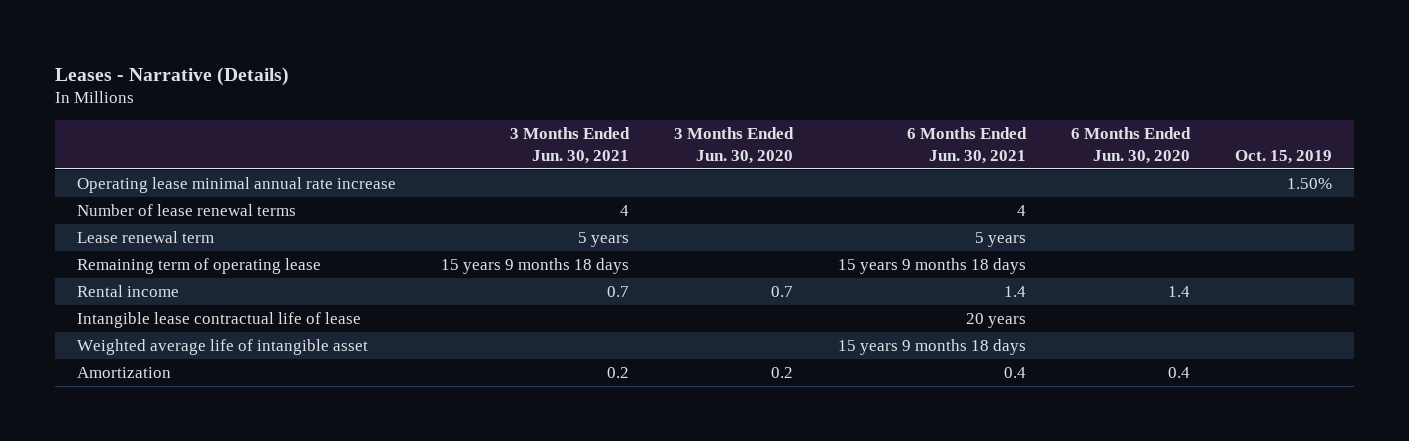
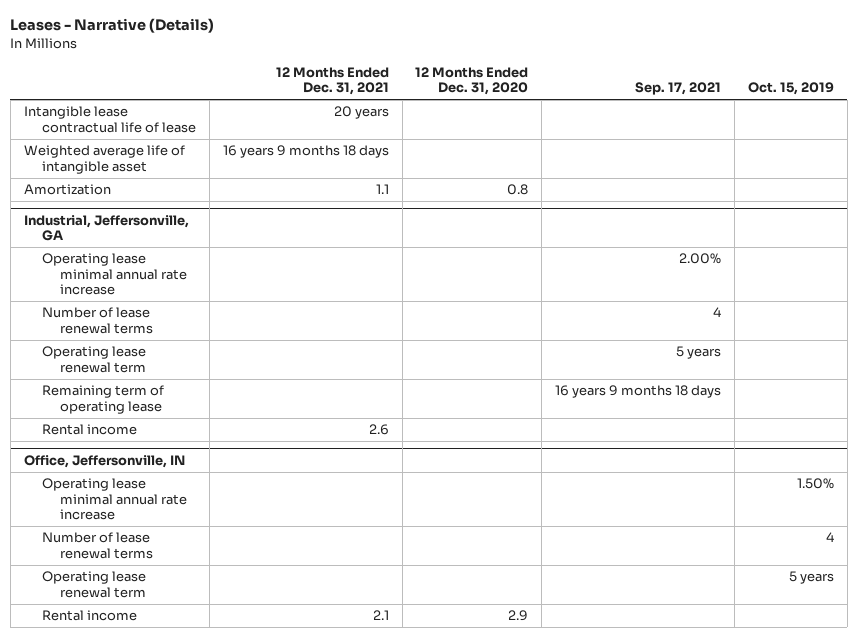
[510,127,631,164] 3 Months Ended Jun. 30, 2021 -> none
[673,127,794,164] 3 Months Ended Jun. 30, 2020 -> none
[906,127,1027,164] 6 Months Ended Jun. 30, 2021 -> none
[1070,127,1191,164] 6 Months Ended Jun. 30, 2020 -> none
none -> [275,66,389,96] 12 Months Ended Dec. 31, 2021
none -> [415,66,529,96] 12 Months Ended Dec. 31, 2020
none -> [635,82,722,96] Sep. 17, 2021
[77,176,397,193] Operating lease minimal annual rate increase -> none
[77,203,297,216] Number of lease renewal terms -> none
[77,230,215,243] Lease renewal term -> none
[77,257,322,274] Remaining term of operating lease -> none
[77,284,180,297] Rental income -> none
none -> [23,214,189,242] Industrial, Jeffersonville, GA
none -> [41,253,188,296] Operating lease minimal annual rate increase
none -> [41,307,154,334] Number of lease renewal terms
none -> [41,346,147,373] Operating lease renewal term
none -> [41,385,164,414] Remaining term of operating lease
none -> [41,424,137,436] Rental income
none -> [23,454,185,468] Office, Jeffersonville, IN
none -> [41,478,188,521] Operating lease minimal annual rate increase
none -> [41,532,154,559] Number of lease renewal terms
none -> [41,571,147,598] Operating lease renewal term
none -> [41,610,137,622] Rental income

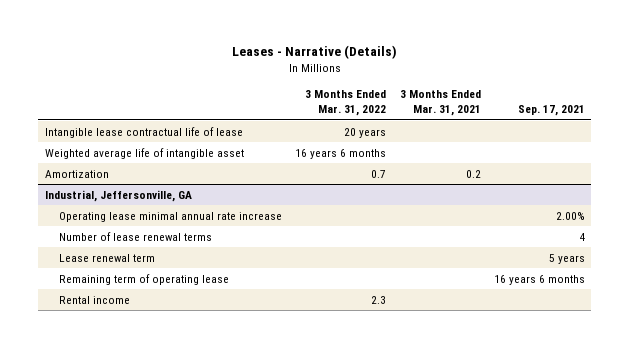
[275,66,389,96] 12 Months Ended Dec. 31, 2021 -> none
[415,66,529,96] 12 Months Ended Dec. 31, 2020 -> none
[747,82,834,96] Oct. 15, 2019 -> none
none -> [305,90,387,117] 3 Months Ended Mar. 31, 2022
none -> [399,90,481,117] 3 Months Ended Mar. 31, 2021
[41,346,147,373] Operating lease renewal term -> [59,253,156,262] Lease renewal term
[555,385,722,399] 16 years 9 months 18 days -> [493,274,585,285] 16 years 6 months
[23,454,185,468] Office, Jeffersonville, IN -> none
[41,478,188,521] Operating lease minimal annual rate increase -> none
[41,532,154,559] Number of lease renewal terms -> none
[41,571,147,598] Operating lease renewal term -> none
[41,610,137,622] Rental income -> none

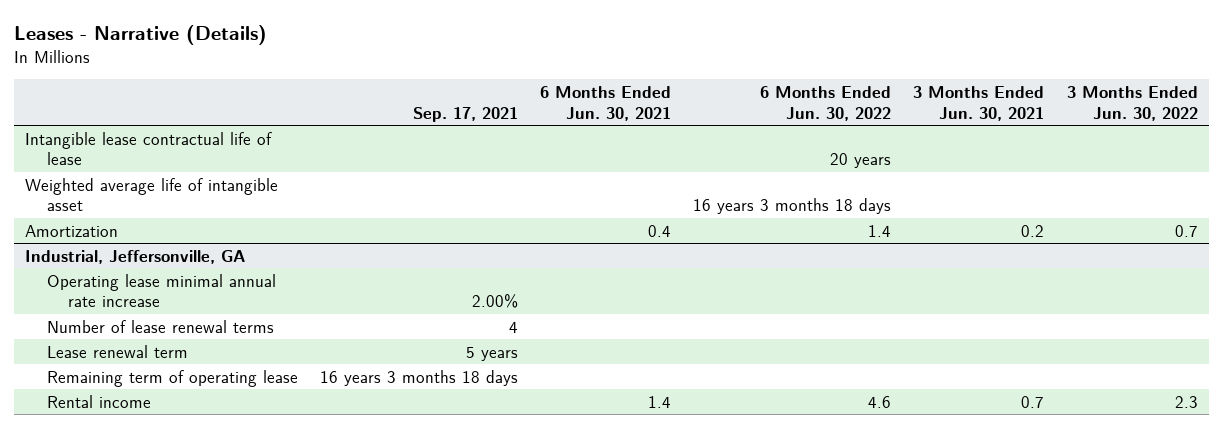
[305,90,387,117] 3 Months Ended Mar. 31, 2022 -> none
[399,90,481,117] 3 Months Ended Mar. 31, 2021 -> none
none -> [540,85,672,121] 6 Months Ended Jun. 30, 2021
none -> [760,85,892,121] 6 Months Ended Jun. 30, 2022
none -> [913,85,1045,121] 3 Months Ended Jun. 30, 2021
none -> [1066,85,1198,121] 3 Months Ended Jun. 30, 2022
[493,274,585,285] 16 years 6 months -> [319,369,518,386] 16 years 3 months 18 days

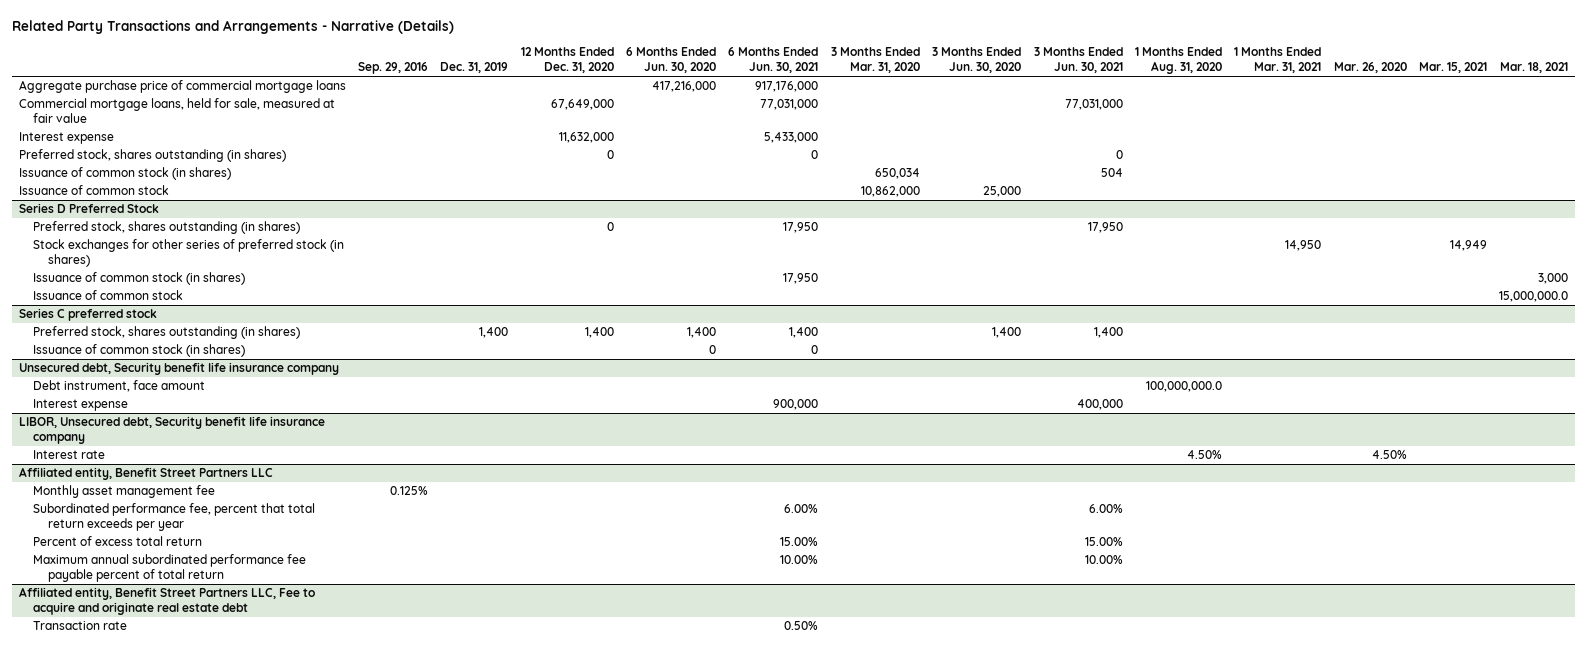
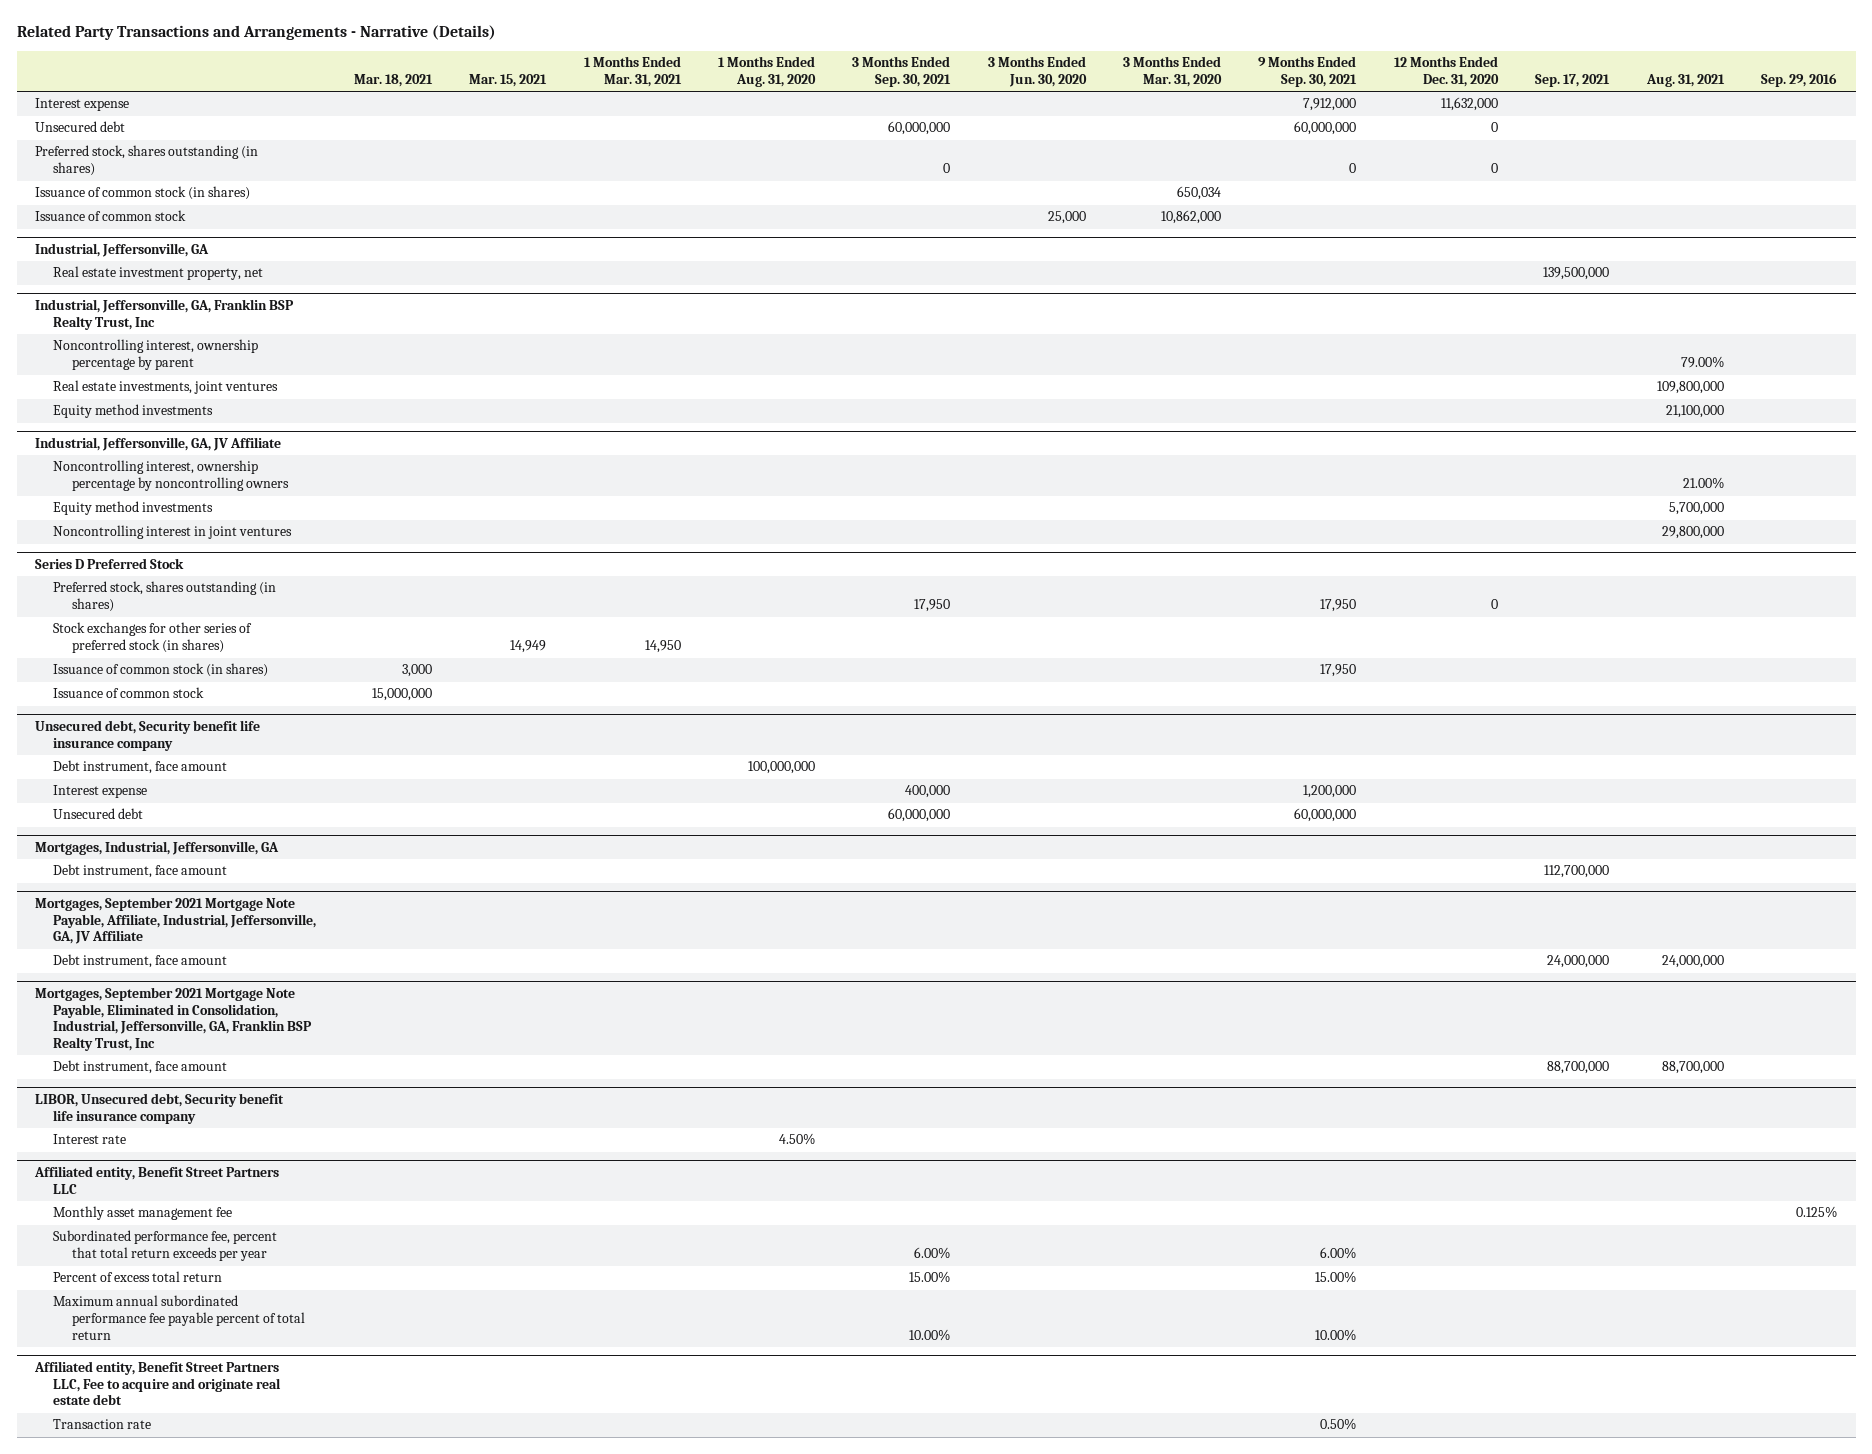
[440,62,509,74] Dec. 31, 2019 -> none
[626,46,717,74] 6 Months Ended Jun. 30, 2020 -> none
[728,46,819,74] 6 Months Ended Jun. 30, 2021 -> none
[1033,46,1123,74] 3 Months Ended Jun. 30, 2021 -> none
[1333,62,1407,74] Mar. 26, 2020 -> none
none -> [852,56,952,87] 3 Months Ended Sep. 30, 2021
none -> [1258,56,1358,87] 9 Months Ended Sep. 30, 2021
none -> [1535,73,1611,87] Sep. 17, 2021
none -> [1645,73,1725,87] Aug. 31, 2021
[18,80,346,94] Aggregate purchase price of commercial mortgage loans -> none
[18,98,335,124] Commercial mortgage loans, held for sale, measured at fair value -> none
none -> [35,121,126,133] Unsecured debt
none -> [35,242,210,257] Industrial, Jeffersonville, GA
none -> [53,266,264,281] Real estate investment property, net
none -> [35,298,295,330] Industrial, Jeffersonville, GA, Franklin BSP Realty Trust, Inc
none -> [53,339,259,371] Noncontrolling interest, ownership percentage by parent
none -> [53,380,279,395] Real estate investments, joint ventures
none -> [53,404,214,419] Equity method investments
none -> [35,436,282,451] Industrial, Jeffersonville, GA, JV Affiliate
none -> [53,460,289,492] Noncontrolling interest, ownership percentage by noncontrolling owners
none -> [53,501,214,516] Equity method investments
none -> [53,525,293,540] Noncontrolling interest in joint ventures
[18,308,157,322] Series C preferred stock -> none
[33,326,301,340] Preferred stock, shares outstanding (in shares) -> none
[33,344,246,358] Issuance of common stock (in shares) -> none
[1499,291,1569,303] 15,000,000.0 -> [371,688,432,702] 15,000,000
[1145,381,1222,393] 100,000,000.0 -> [747,761,815,775] 100,000,000
none -> [53,808,144,820] Unsecured debt
none -> [35,840,280,855] Mortgages, Industrial, Jeffersonville, GA
none -> [53,864,228,879] Debt instrument, face amount
none -> [35,896,317,945] Mortgages, September 2021 Mortgage Note Payable, Affiliate, Industrial, Jeffersonville, GA, JV Affiliate
none -> [53,954,228,969] Debt instrument, face amount
none -> [35,986,313,1052] Mortgages, September 2021 Mortgage Note Payable, Eliminated in Consolidation, Industrial, Jeffersonville, GA, Franklin BSP Realty Trust, Inc
none -> [53,1060,228,1075] Debt instrument, face amount

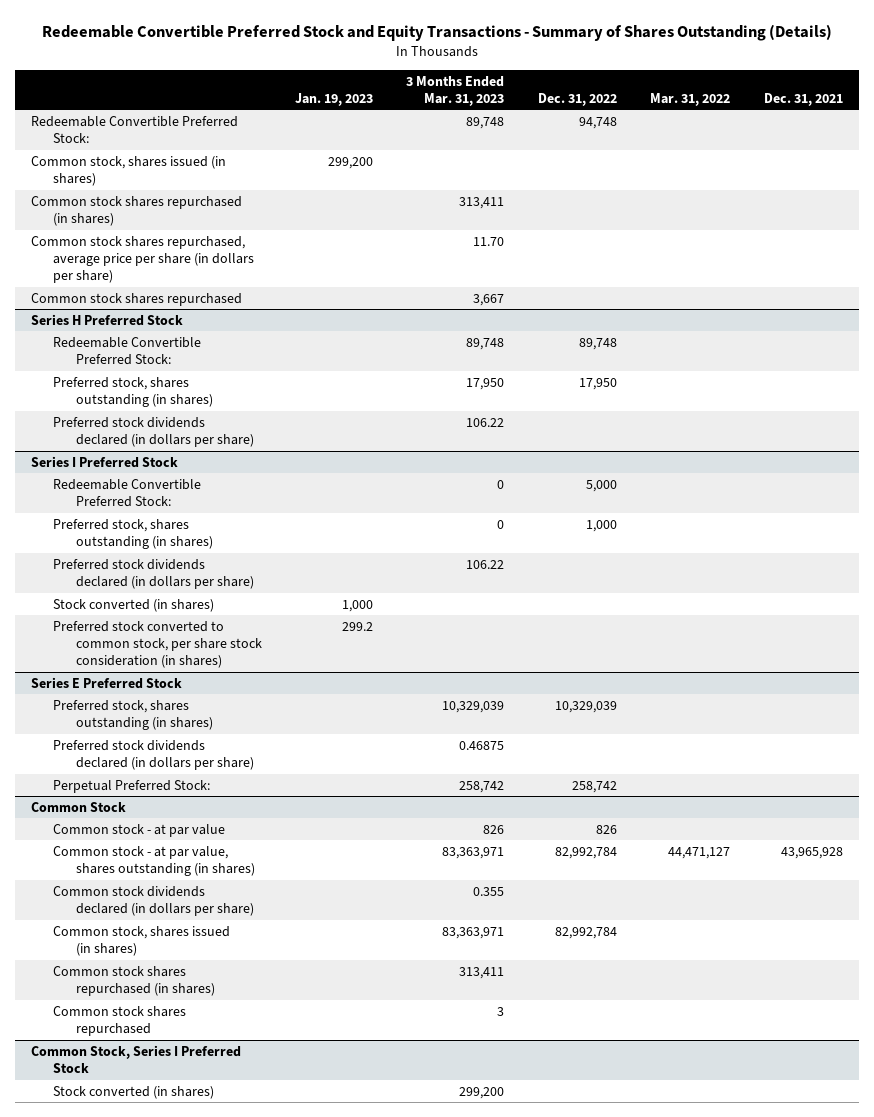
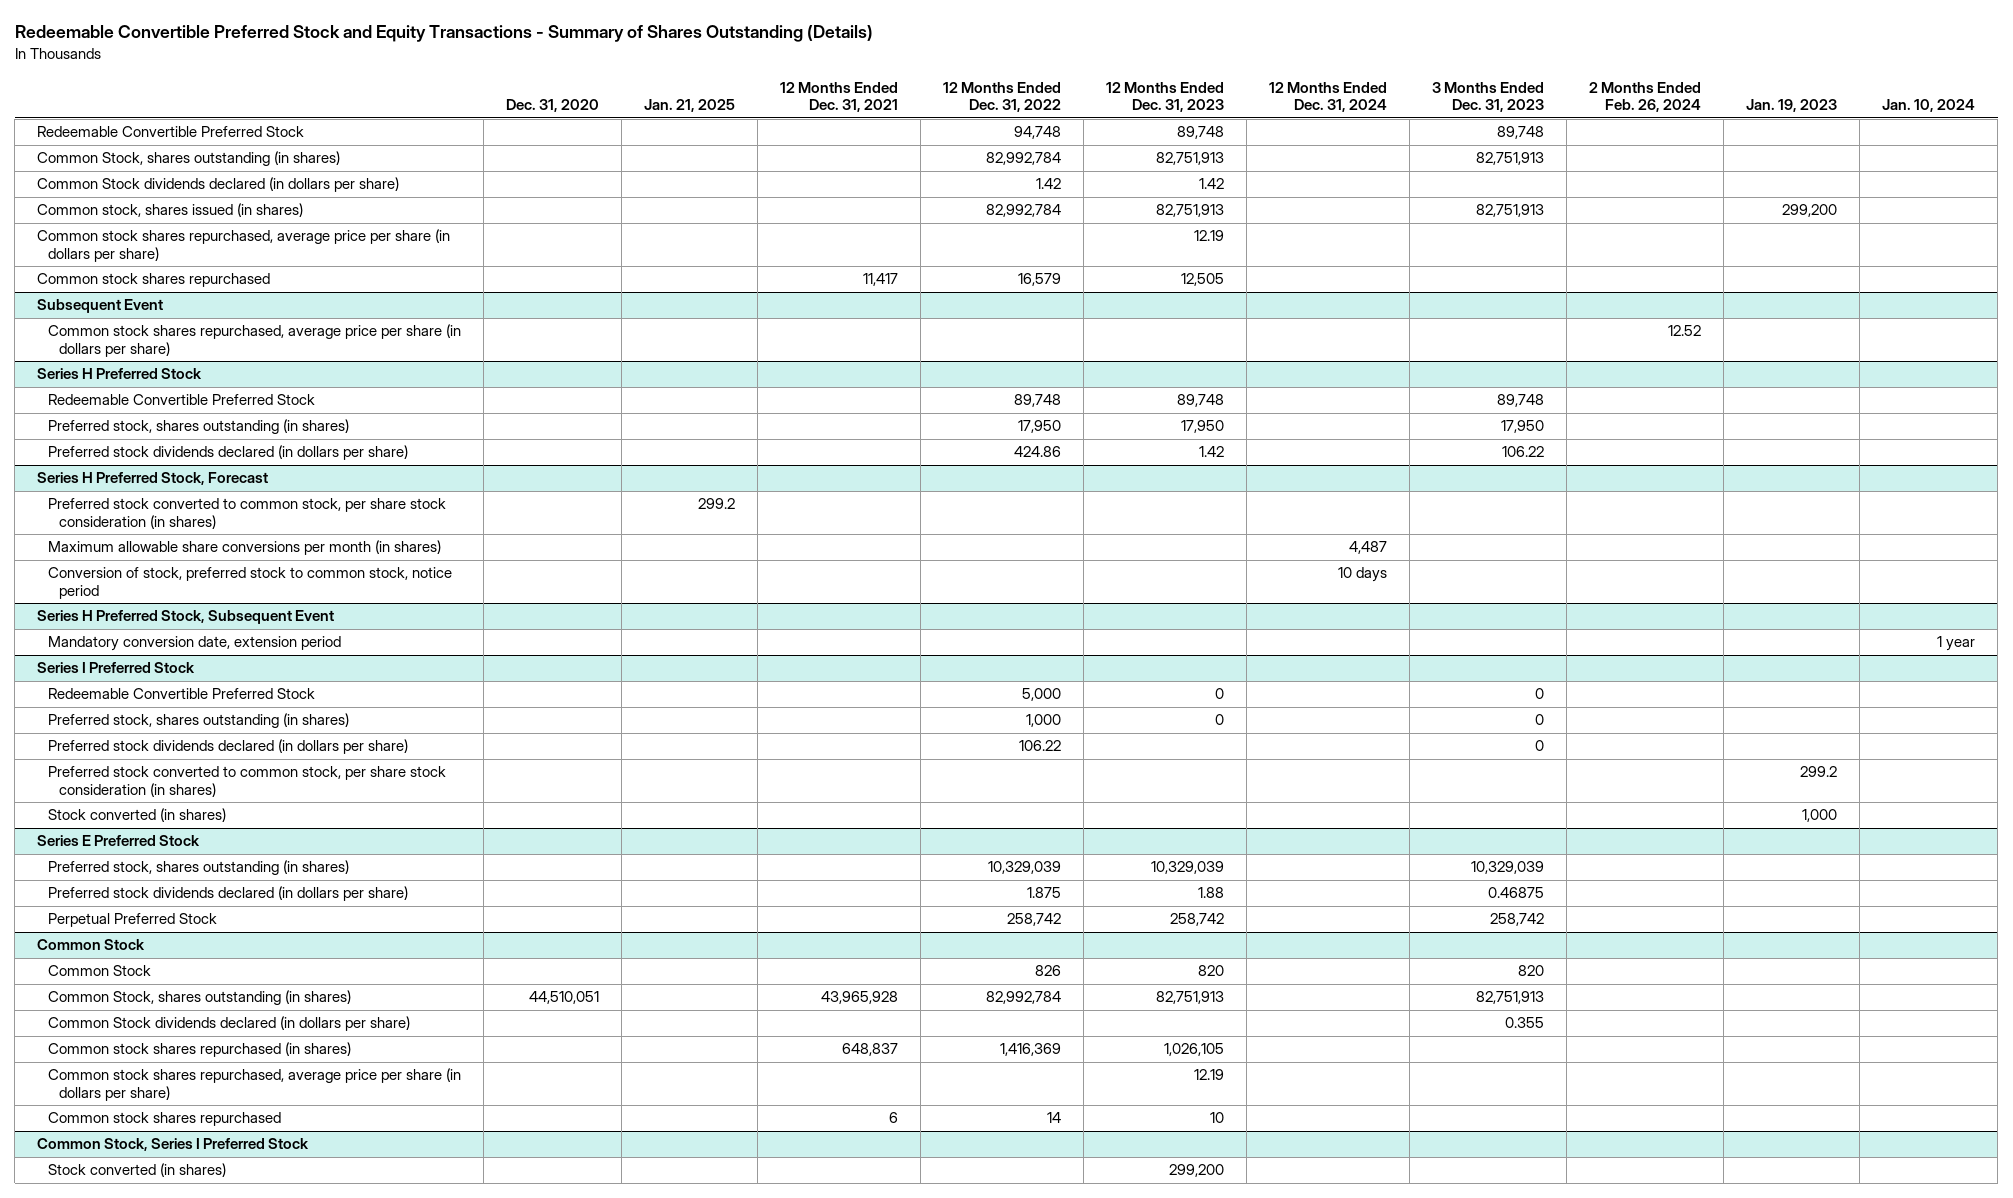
[406,75,505,106] 3 Months Ended Mar. 31, 2023 -> none
[537,92,617,106] Dec. 31, 2022 -> none
[650,92,731,106] Mar. 31, 2022 -> none
[763,92,843,106] Dec. 31, 2021 -> none
none -> [506,99,600,113] Dec. 31, 2020
none -> [644,99,736,113] Jan. 21, 2025
none -> [780,81,899,113] 12 Months Ended Dec. 31, 2021
none -> [943,81,1062,113] 12 Months Ended Dec. 31, 2022
none -> [1106,81,1225,113] 12 Months Ended Dec. 31, 2023
none -> [1269,81,1388,113] 12 Months Ended Dec. 31, 2024
none -> [1432,81,1545,113] 3 Months Ended Dec. 31, 2023
none -> [1589,81,1702,113] 2 Months Ended Feb. 26, 2024
none -> [1882,99,1976,113] Jan. 10, 2024
[31,115,239,143] Redeemable Convertible Preferred Stock: -> [37,126,305,138] Redeemable Convertible Preferred Stock
none -> [37,151,341,167] Common Stock, shares outstanding (in shares)
none -> [37,177,400,193] Common Stock dividends declared (in dollars per share)
[31,195,243,226] Common stock shares repurchased (in shares) -> none
none -> [37,299,164,314] Subsequent Event
none -> [48,324,462,358] Common stock shares repurchased, average price per share (in dollars per share)
[53,336,202,365] Redeemable Convertible Preferred Stock: -> [48,394,316,406] Redeemable Convertible Preferred Stock
none -> [37,472,269,486] Series H Preferred Stock, Forecast
none -> [48,498,447,530] Preferred stock converted to common stock, per share stock consideration (in shares)
none -> [48,540,442,556] Maximum allowable share conversions per month (in shares)
none -> [48,567,453,600] Conversion of stock, preferred stock to common stock, notice period
none -> [37,610,335,625] Series H Preferred Stock, Subsequent Event
none -> [48,636,342,652] Mandatory conversion date, extension period
[53,478,202,507] Redeemable Convertible Preferred Stock: -> [48,688,316,700] Redeemable Convertible Preferred Stock
[53,598,215,612] Stock converted (in shares) -> [48,808,227,823] Stock converted (in shares)
[53,779,211,793] Perpetual Preferred Stock: -> [48,913,218,928] Perpetual Preferred Stock
[53,925,231,956] Common stock, shares issued (in shares) -> none
[53,823,226,837] Common stock - at par value -> [48,965,152,977] Common Stock
[53,845,255,876] Common stock - at par value, shares outstanding (in shares) -> [48,990,352,1006] Common Stock, shares outstanding (in shares)
[53,885,254,916] Common stock dividends declared (in dollars per share) -> [48,1016,411,1032] Common Stock dividends declared (in dollars per share)
none -> [48,1068,462,1102] Common stock shares repurchased, average price per share (in dollars per share)

